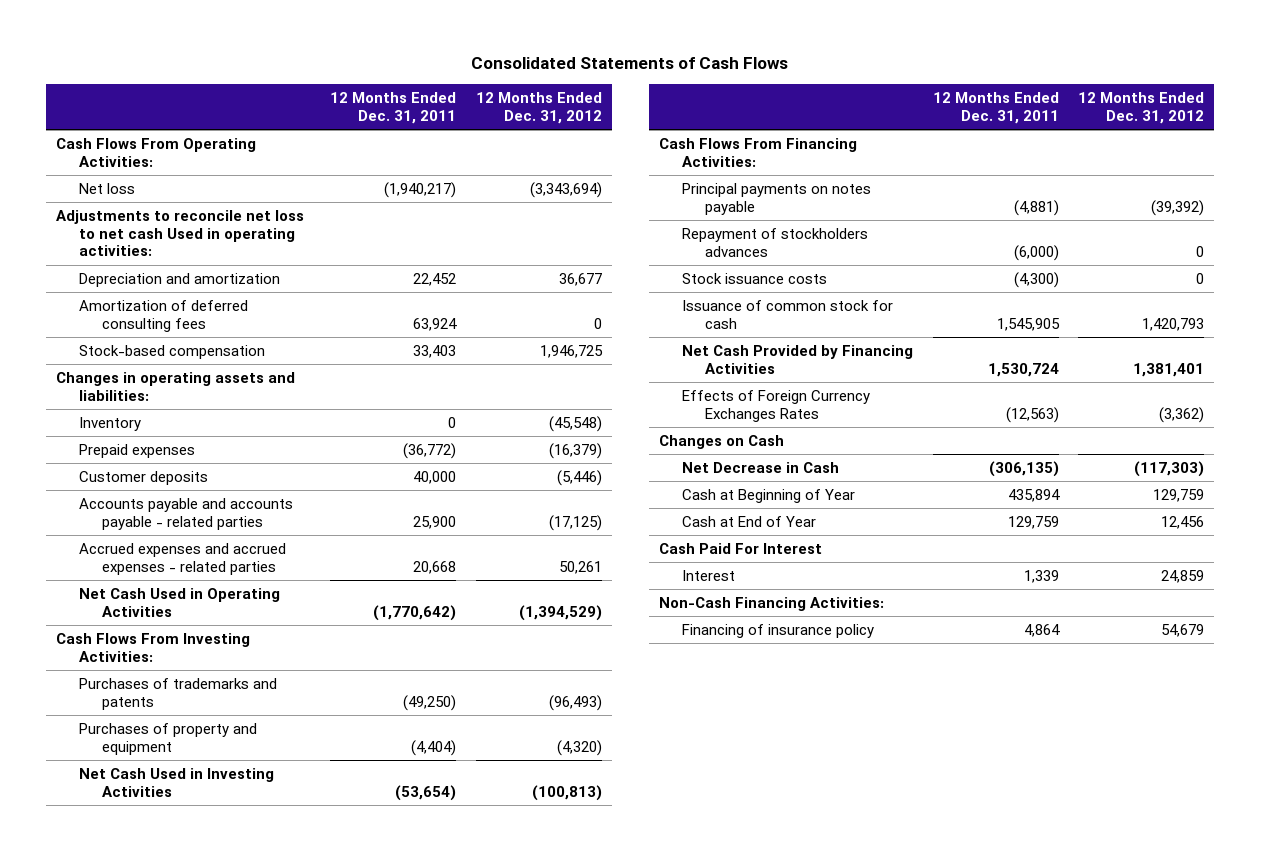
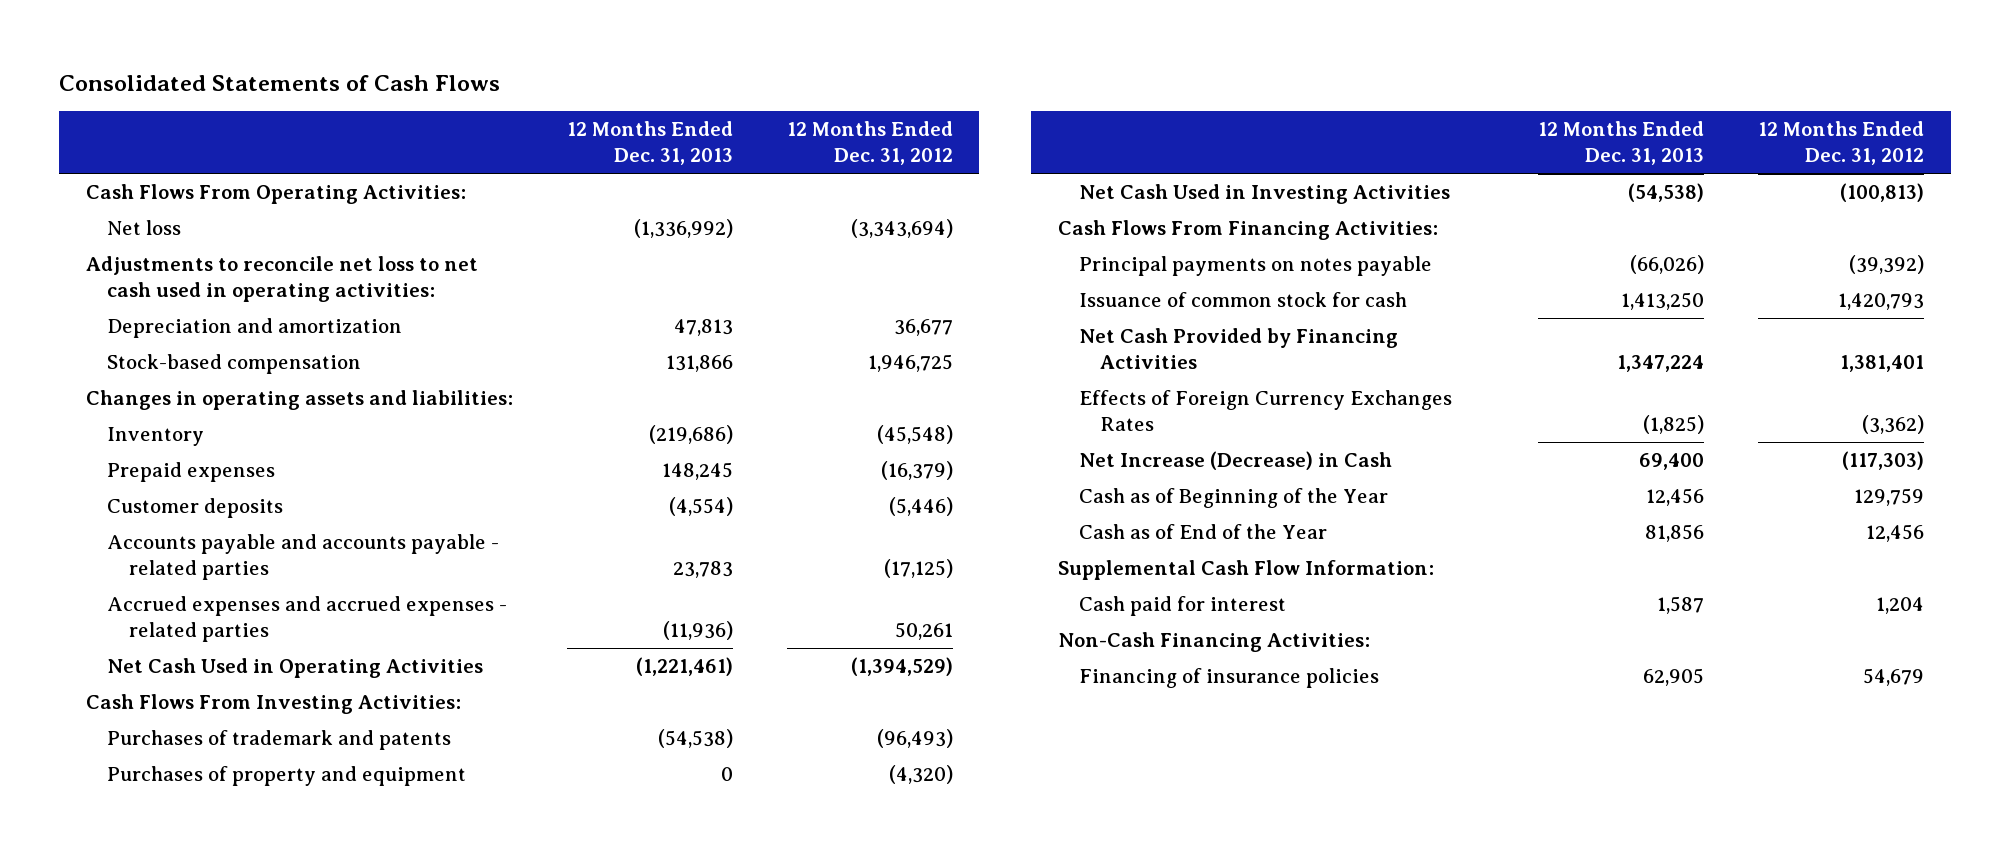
[330,92,457,124] 12 Months Ended Dec. 31, 2011 -> none
none -> [566,121,733,166] 12 Months Ended Dec. 31, 2013
[56,209,305,257] Adjustments to reconcile net loss to net cash Used in operating activities: -> [85,256,478,303] Adjustments to reconcile net loss to net cash used in operating activities:
[79,299,249,332] Amortization of deferred consulting fees -> none
[79,677,278,710] Purchases of trademarks and patents -> [107,730,452,751] Purchases of trademark and patents
[681,227,868,257] Repayment of stockholders advances -> none
[681,272,827,284] Stock issuance costs -> none
[658,434,784,449] Changes on Cash -> none
[658,542,822,554] Cash Paid For Interest -> none
[681,461,839,473] Net Decrease in Cash -> [1079,451,1393,471] Net Increase (Decrease) in Cash
[681,488,855,503] Cash at Beginning of Year -> [1079,488,1389,509] Cash as of Beginning of the Year
[681,515,816,527] Cash at End of Year -> [1079,524,1328,540] Cash as of End of the Year
none -> [1057,560,1434,581] Supplemental Cash Flow Information:
[681,569,735,581] Interest -> [1079,596,1287,617] Cash paid for interest
[1161,569,1205,583] 24,859 -> [1876,597,1925,615] 1,204
[681,623,874,638] Financing of insurance policy -> [1079,668,1380,689] Financing of insurance policies

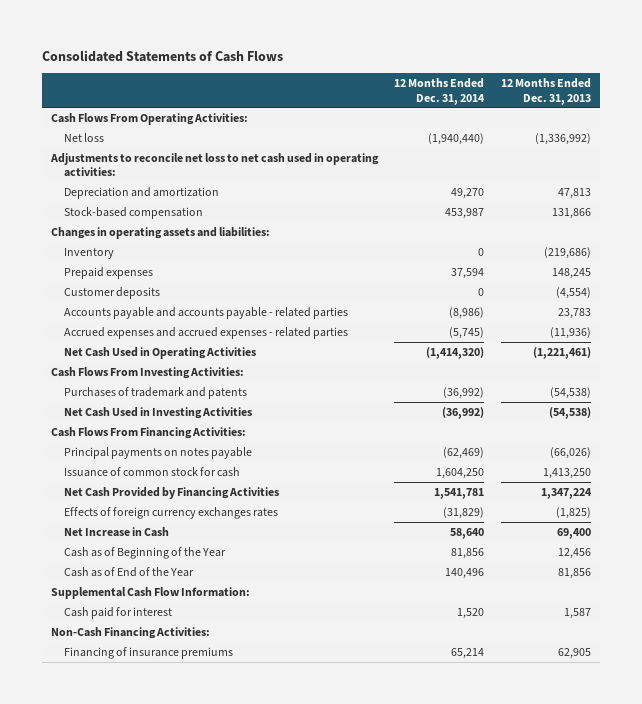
[786,121,953,166] 12 Months Ended Dec. 31, 2012 -> none
none -> [394,77,486,105] 12 Months Ended Dec. 31, 2014
[107,766,467,787] Purchases of property and equipment -> none
[1079,390,1453,432] Effects of Foreign Currency Exchanges Rates -> [64,506,279,519] Effects of foreign currency exchanges rates
[1079,451,1393,471] Net Increase (Decrease) in Cash -> [64,526,170,537] Net Increase in Cash
[1079,668,1380,689] Financing of insurance policies -> [64,646,234,659] Financing of insurance premiums

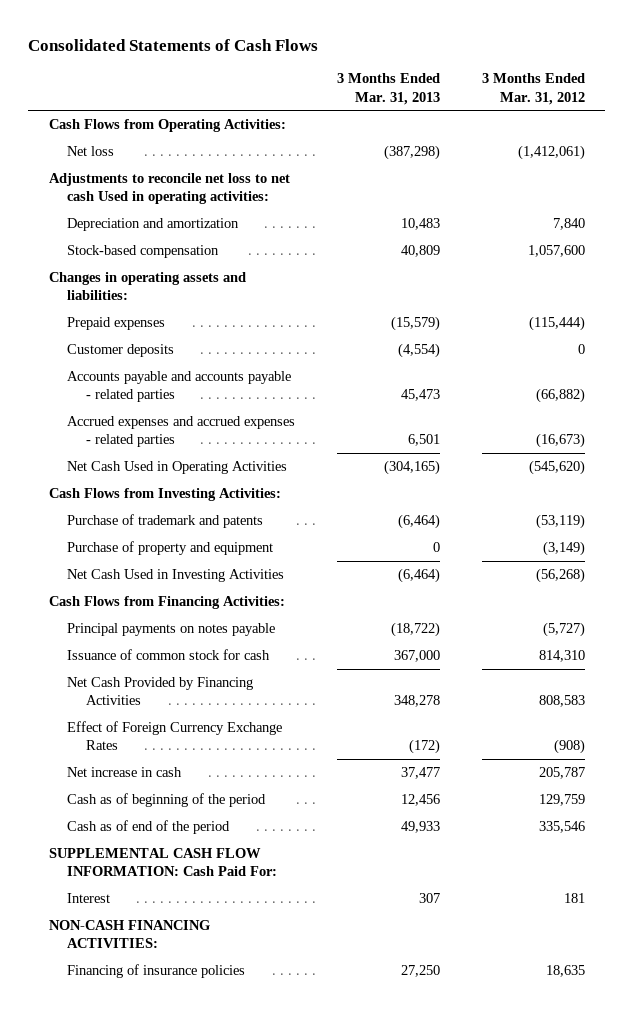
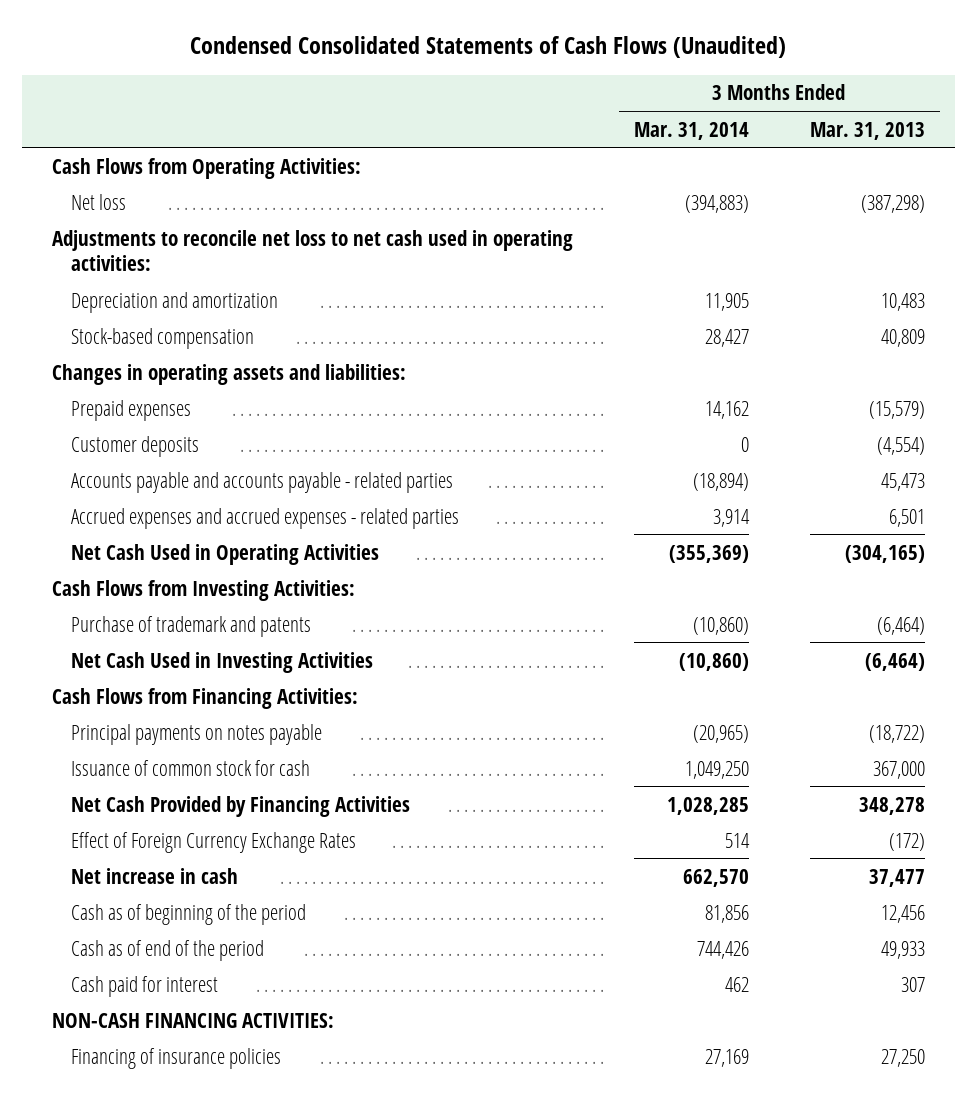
[27,38,318,51] Consolidated Statements of Cash Flows -> [190,35,787,58] Condensed Consolidated Statements of Cash Flows (Unaudited)
[481,73,585,105] 3 Months Ended Mar. 31, 2012 -> none
none -> [633,121,749,140] Mar. 31, 2014
[48,173,290,205] Adjustments to reconcile net loss to net cash Used in operating activities: -> [52,229,574,272] Adjustments to reconcile net loss to net cash used in operating activities:
[67,541,274,556] Purchase of property and equipment -> none
[48,848,278,877] SUPPLEMENTAL CASH FLOW INFORMATION: Cash Paid For: -> none
[67,893,111,904] Interest -> [70,975,218,997] Cash paid for interest

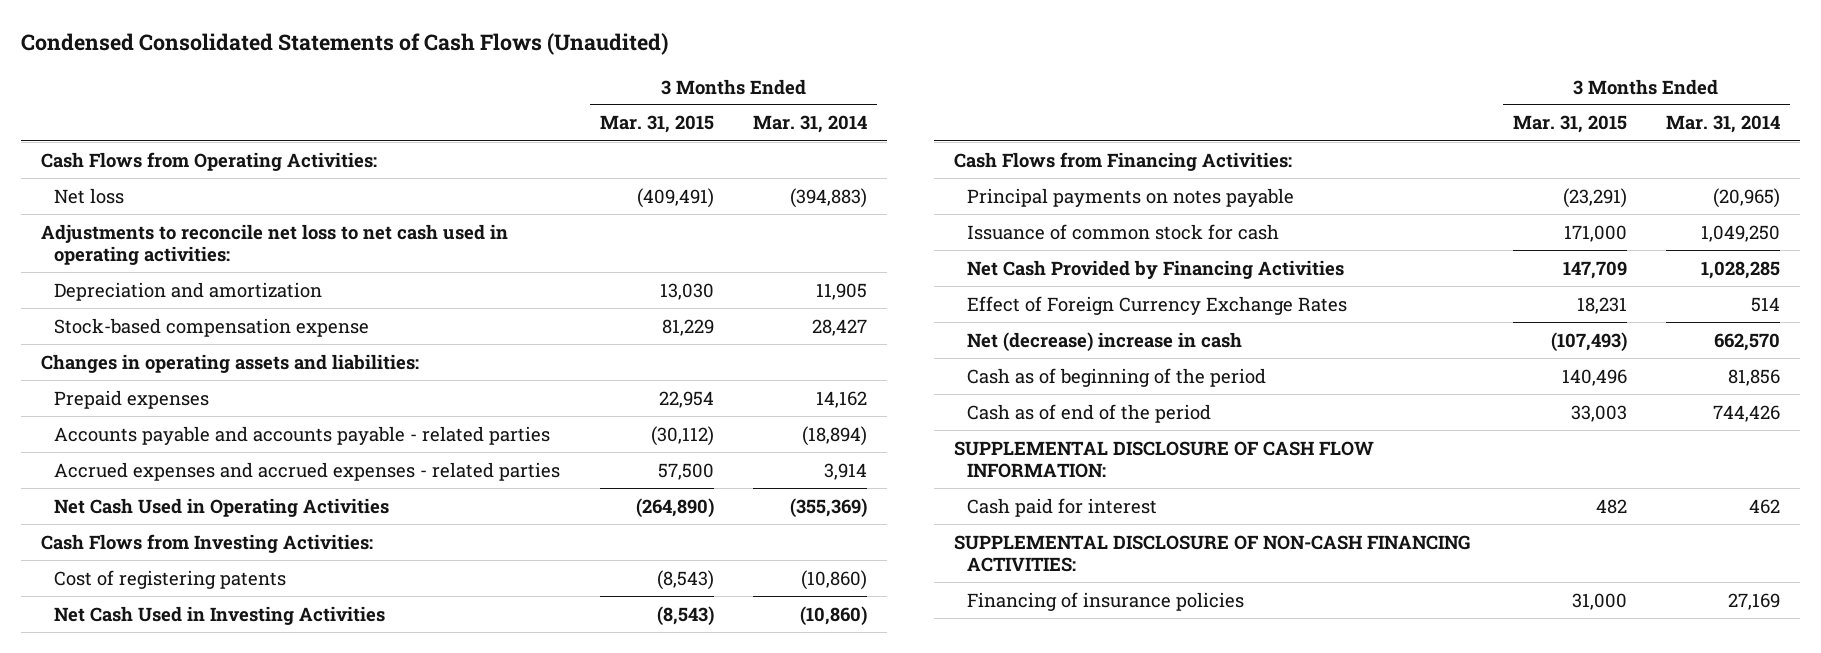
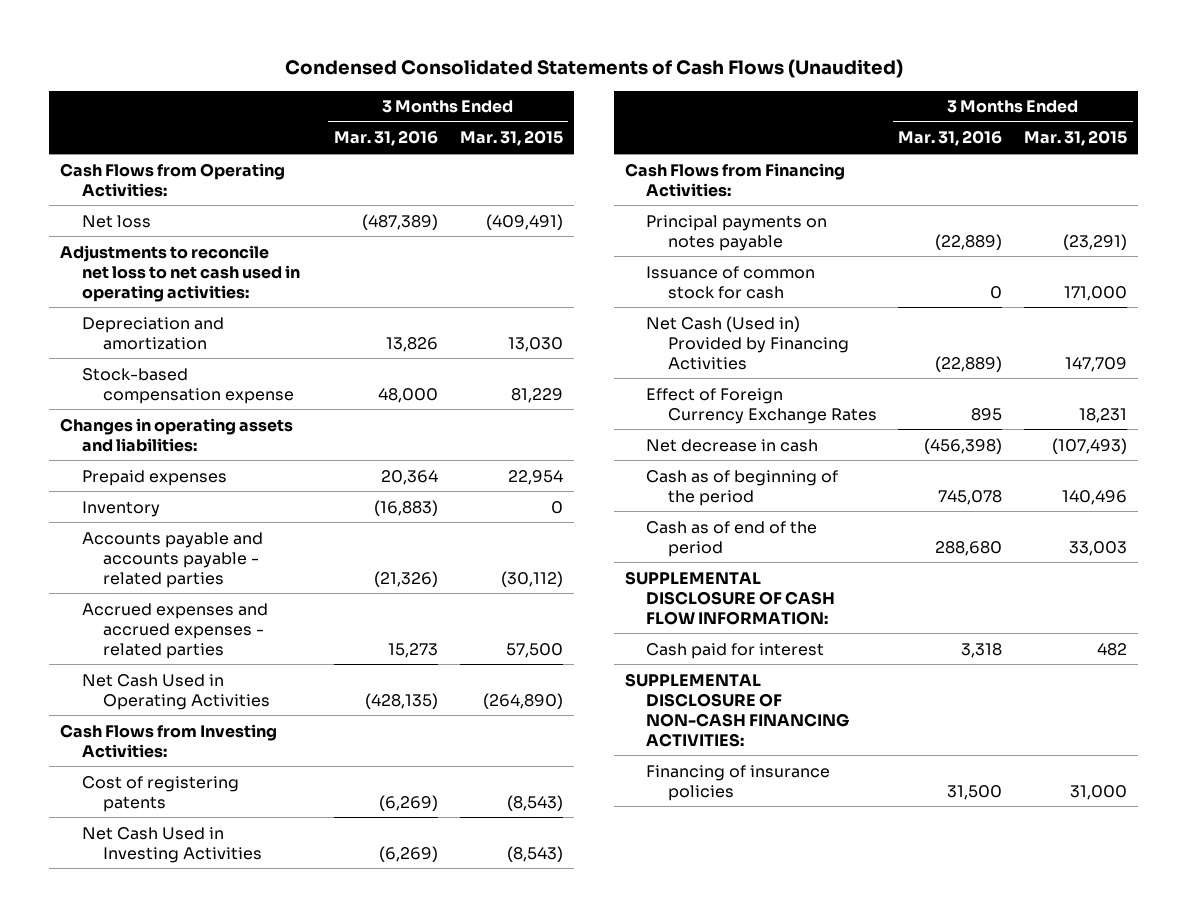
[753,115,868,134] Mar. 31, 2014 -> none
none -> [333,130,438,147] Mar. 31, 2016
none -> [81,500,160,517] Inventory
[967,259,1345,279] Net Cash Provided by Financing Activities -> [646,315,849,370] Net Cash (Used in) Provided by Financing Activities
[967,331,1243,352] Net (decrease) increase in cash -> [646,438,819,452] Net decrease in cash

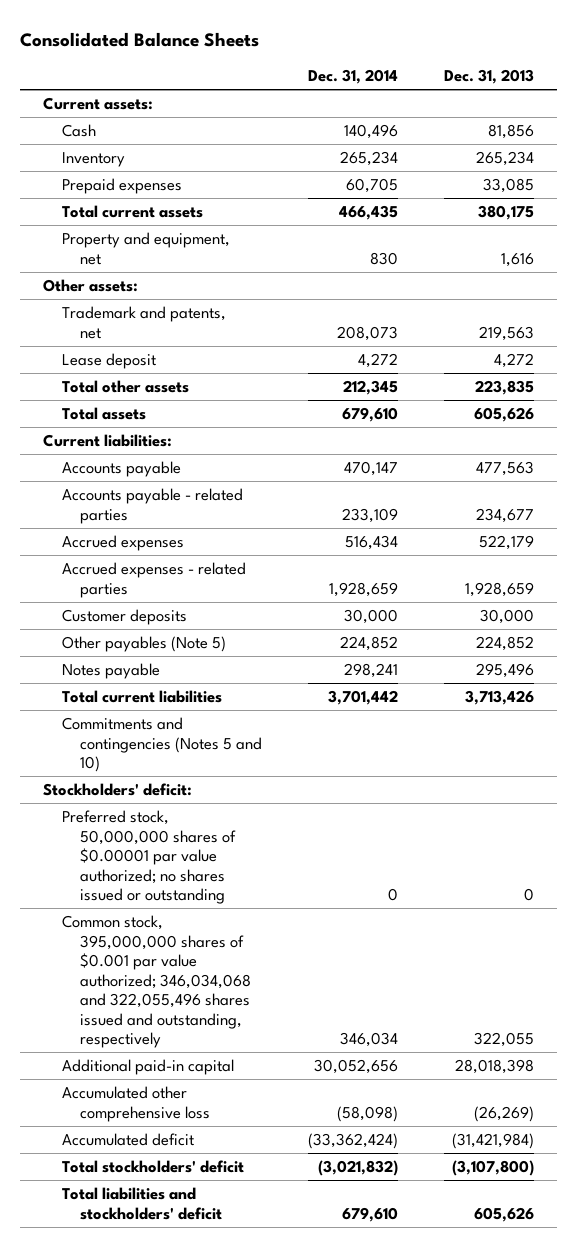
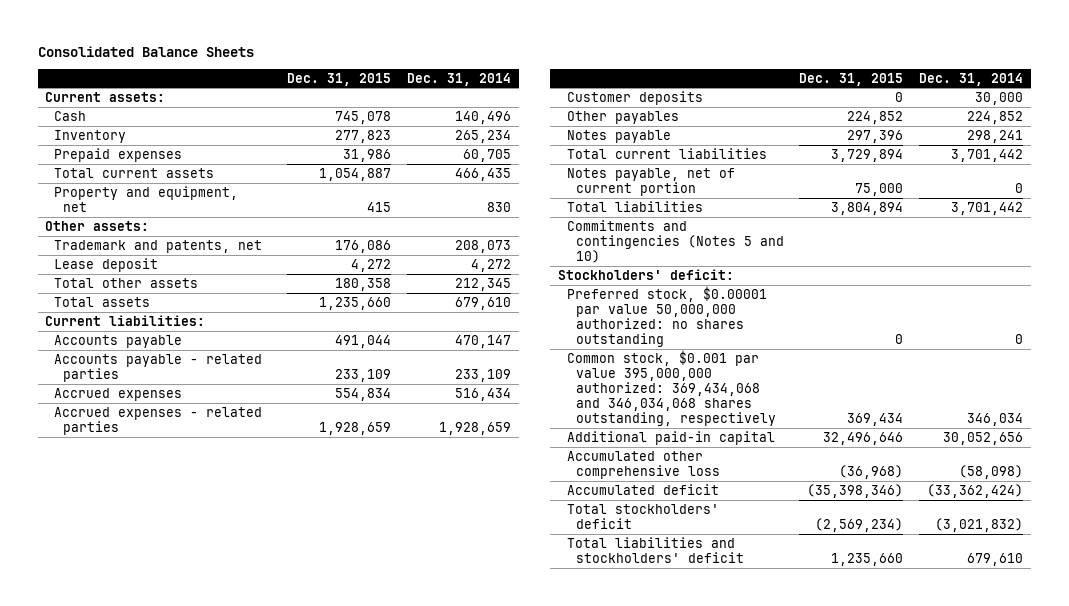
[443,69,534,85] Dec. 31, 2013 -> none
none -> [287,72,392,86] Dec. 31, 2015
[61,635,226,652] Other payables (Note 5) -> [566,110,679,124] Other payables
none -> [566,167,735,196] Notes payable, net of current portion
none -> [566,200,703,212] Total liabilities
[61,809,236,905] Preferred stock, 50,000,000 shares of $0.00001 par value authorized; no shares issued or outstanding -> [566,285,767,347] Preferred stock, $0.00001 par value 50,000,000 authorized: no shares outstanding
[61,914,251,1049] Common stock, 395,000,000 shares of $0.001 par value authorized; 346,034,068 and 322,055,496 shares issued and outstanding, respectively -> [566,349,776,426] Common stock, $0.001 par value 395,000,000 authorized: 369,434,068 and 346,034,068 shares outstanding, respectively

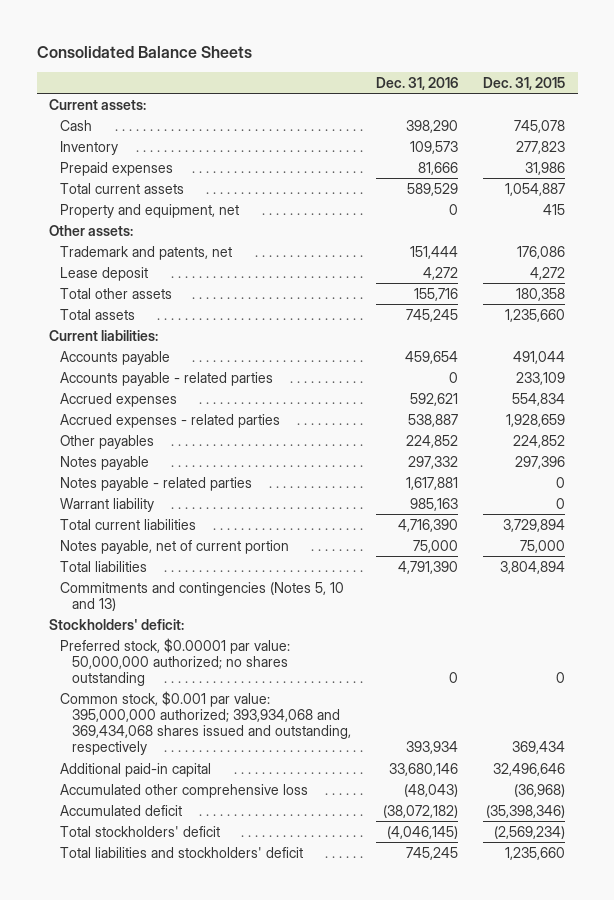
[407,72,512,86] Dec. 31, 2014 -> none
none -> [375,76,458,90] Dec. 31, 2016
[566,90,703,105] Customer deposits -> none
none -> [60,476,253,491] Notes payable - related parties
none -> [60,497,155,512] Warrant liability
[566,219,784,263] Commitments and contingencies (Notes 5 and 10) -> [60,581,345,611] Commitments and contingencies (Notes 5, 10 and 13)
[566,285,767,347] Preferred stock, $0.00001 par value 50,000,000 authorized: no shares outstanding -> [60,637,291,687] Preferred stock, $0.00001 par value: 50,000,000 authorized; no shares outstanding
[566,349,776,426] Common stock, $0.001 par value 395,000,000 authorized: 369,434,068 and 346,034,068 shares outstanding, respectively -> [60,690,351,756] Common stock, $0.001 par value: 395,000,000 authorized; 393,934,068 and 369,434,068 shares issued and outstanding, respectively

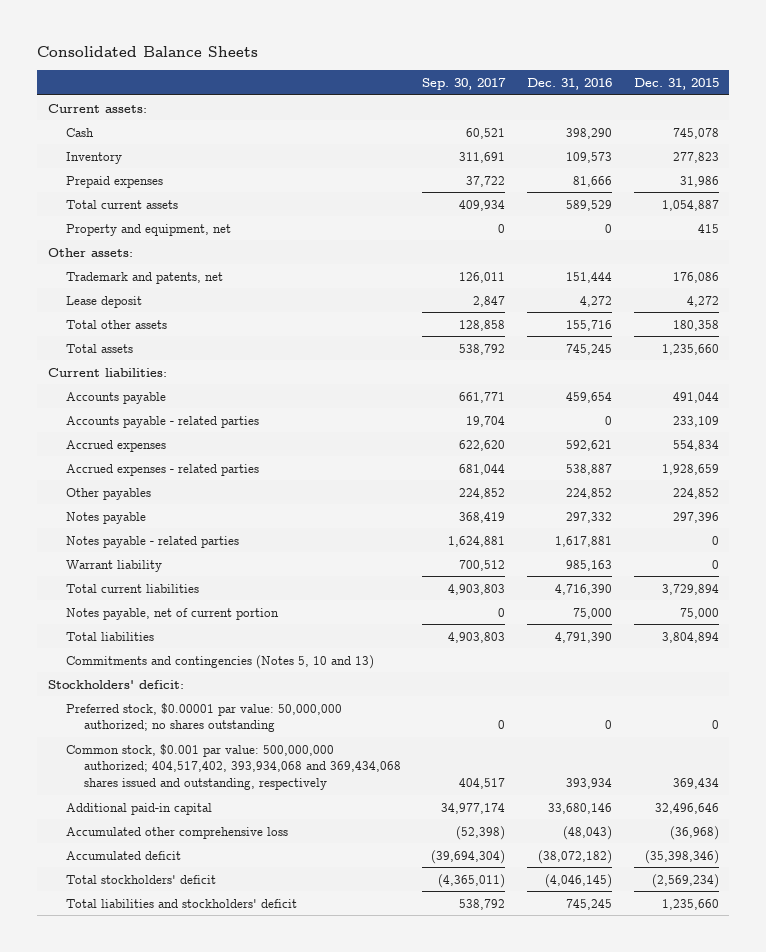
none -> [422,77,507,90] Sep. 30, 2017
[60,690,351,756] Common stock, $0.001 par value: 395,000,000 authorized; 393,934,068 and 369,434,068 shares issued and outstanding, respectively -> [65,743,401,791] Common stock, $0.001 par value: 500,000,000 authorized; 404,517,402, 393,934,068 and 369,434,068 shares issued and outstanding, respectively

